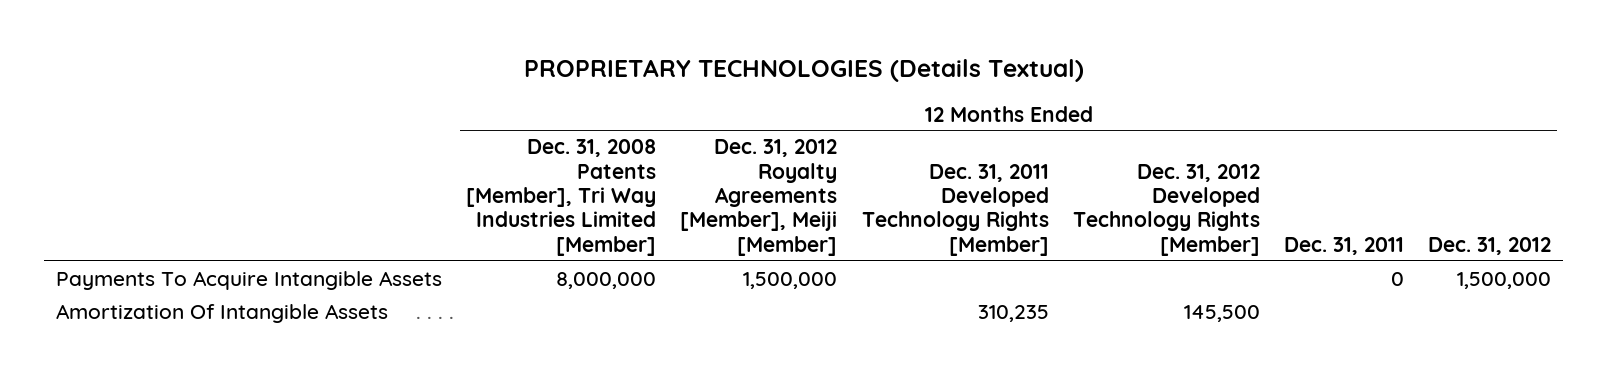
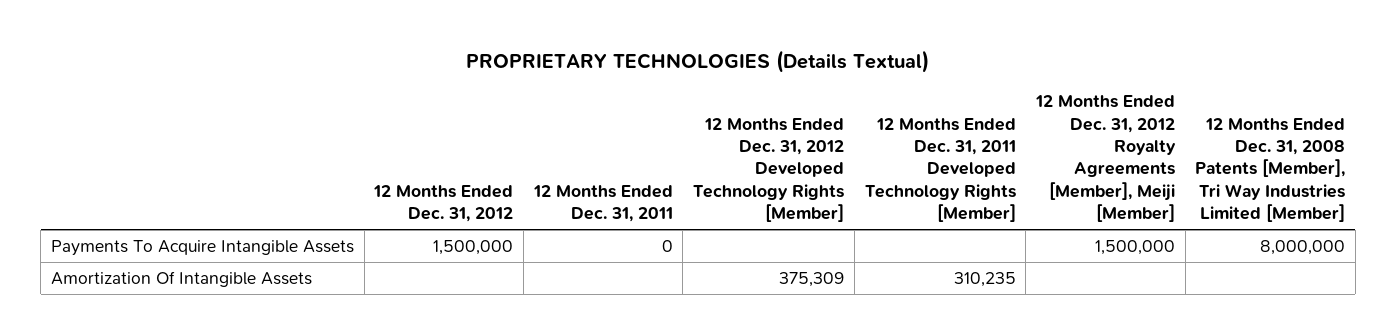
[1183,304,1260,322] 145,500 -> [779,271,845,287] 375,309

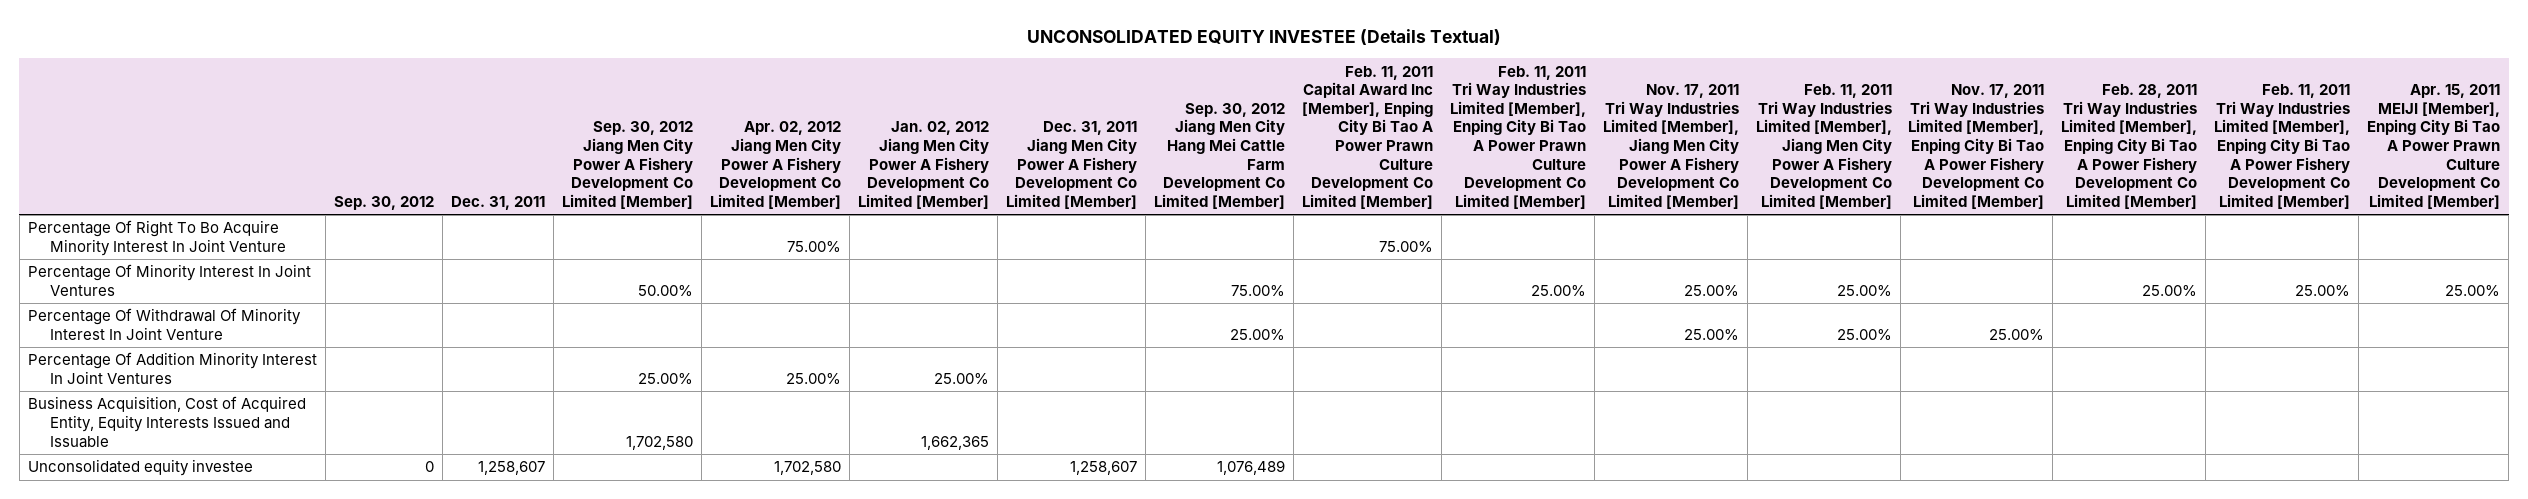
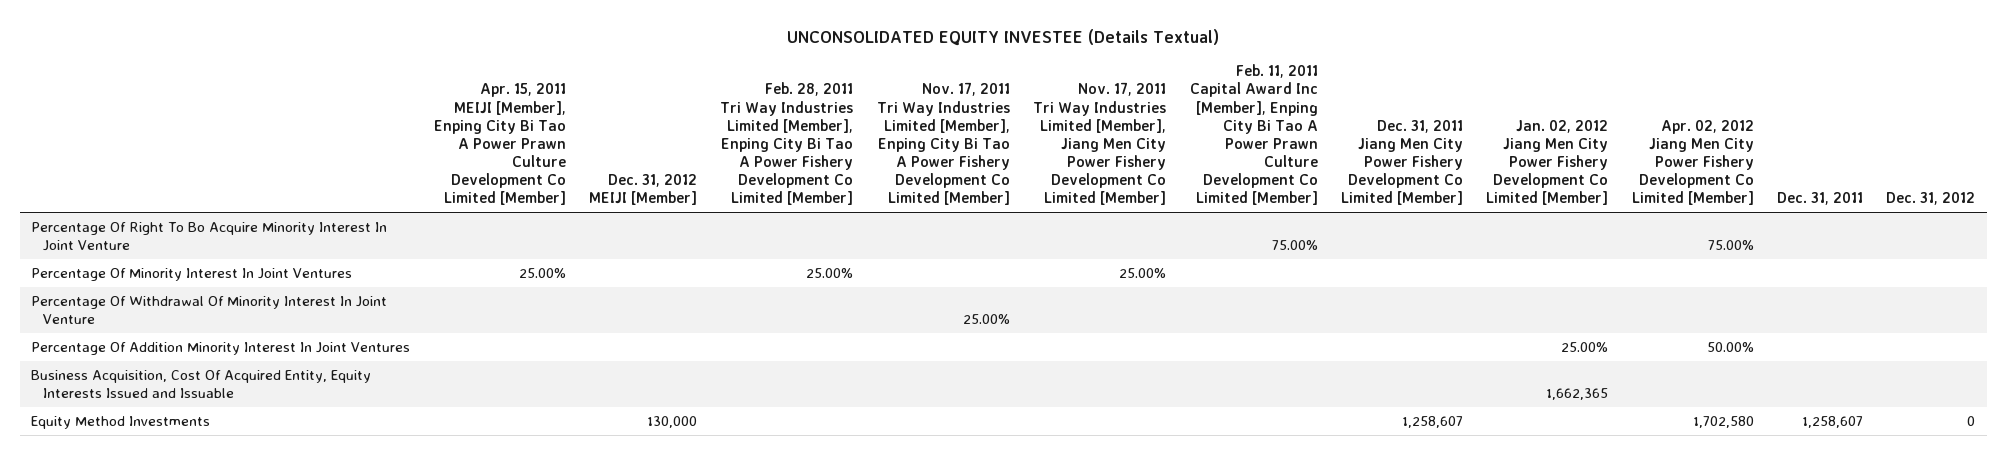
[333,195,434,210] Sep. 30, 2012 -> none
[561,121,693,209] Sep. 30, 2012 Jiang Men City Power A Fishery Development Co Limited [Member] -> none
[709,121,841,209] Apr. 02, 2012 Jiang Men City Power A Fishery Development Co Limited [Member] -> none
[857,121,989,209] Jan. 02, 2012 Jiang Men City Power A Fishery Development Co Limited [Member] -> none
[1005,121,1137,209] Dec. 31, 2011 Jiang Men City Power A Fishery Development Co Limited [Member] -> none
[1153,102,1285,209] Sep. 30, 2012 Jiang Men City Hang Mei Cattle Farm Development Co Limited [Member] -> none
[1449,65,1586,209] Feb. 11, 2011 Tri Way Industries Limited [Member], Enping City Bi Tao A Power Prawn Culture Development Co Limited [Member] -> none
[1602,84,1739,209] Nov. 17, 2011 Tri Way Industries Limited [Member], Jiang Men City Power A Fishery Development Co Limited [Member] -> none
[1755,84,1892,209] Feb. 11, 2011 Tri Way Industries Limited [Member], Jiang Men City Power A Fishery Development Co Limited [Member] -> none
[2214,84,2351,209] Feb. 11, 2011 Tri Way Industries Limited [Member], Enping City Bi Tao A Power Fishery Development Co Limited [Member] -> none
none -> [588,174,697,206] Dec. 31, 2012 MEIJI [Member]
none -> [1033,82,1167,206] Nov. 17, 2011 Tri Way Industries Limited [Member], Jiang Men City Power Fishery Development Co Limited [Member]
none -> [1340,119,1463,206] Dec. 31, 2011 Jiang Men City Power Fishery Development Co Limited [Member]
none -> [1486,119,1609,206] Jan. 02, 2012 Jiang Men City Power Fishery Development Co Limited [Member]
none -> [1631,119,1754,206] Apr. 02, 2012 Jiang Men City Power Fishery Development Co Limited [Member]
none -> [1886,192,1976,206] Dec. 31, 2012
[27,396,306,448] Business Acquisition, Cost of Acquired Entity, Equity Interests Issued and Issuable -> [31,369,372,399] Business Acquisition, Cost Of Acquired Entity, Equity Interests Issued and Issuable
[27,459,253,477] Unconsolidated equity investee -> [31,415,211,429] Equity Method Investments

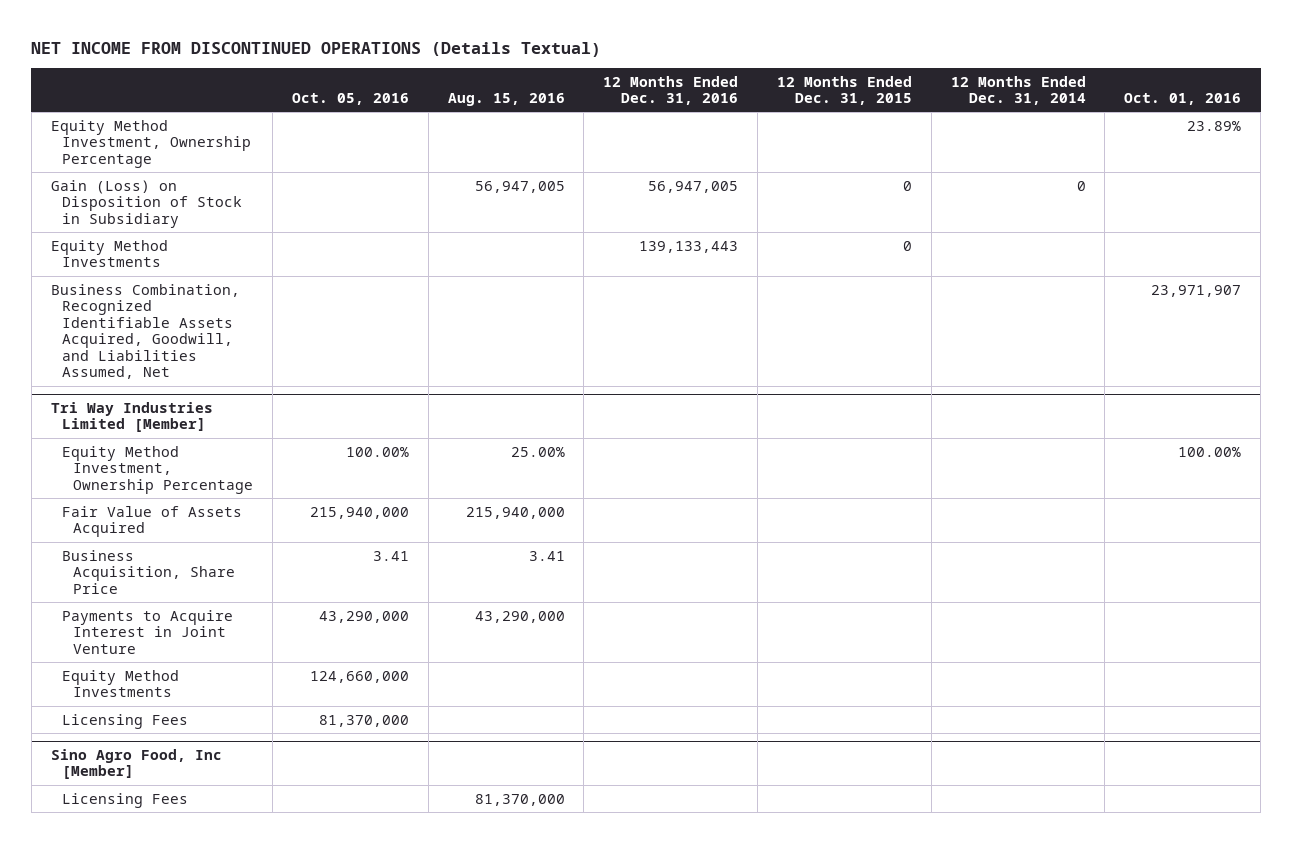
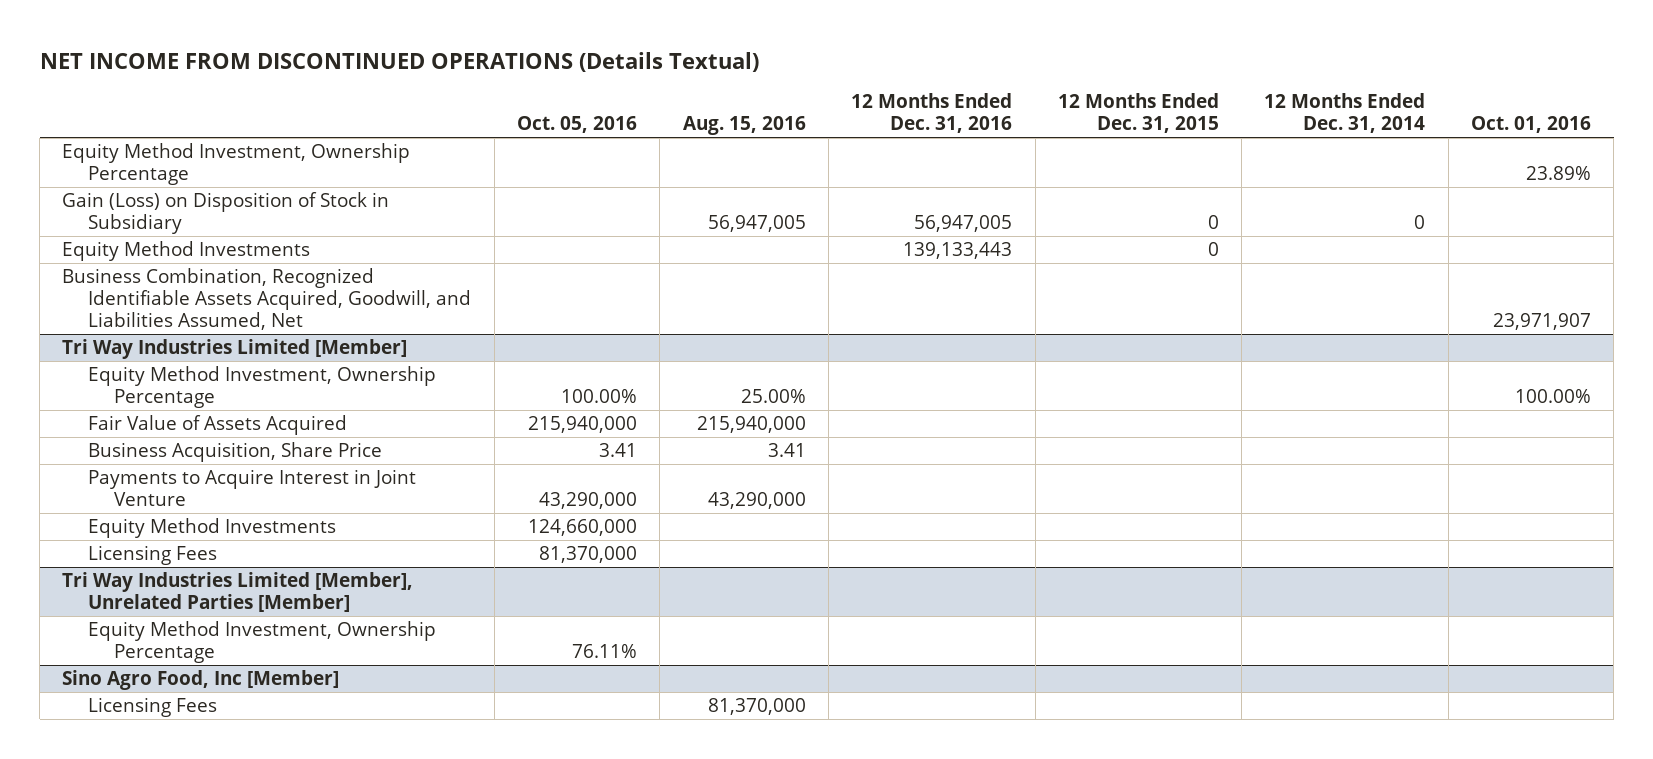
none -> [62,572,414,613] Tri Way Industries Limited [Member], Unrelated Parties [Member]
none -> [88,621,437,664] Equity Method Investment, Ownership Percentage

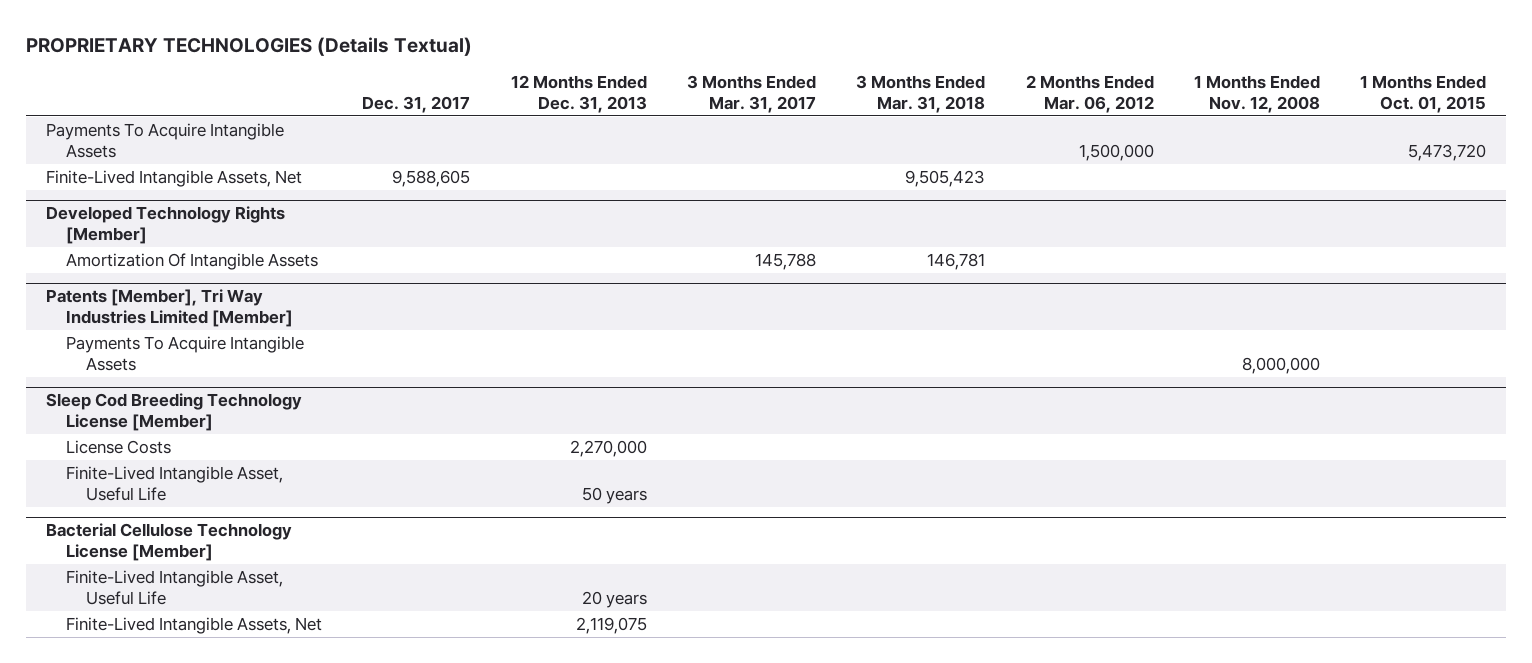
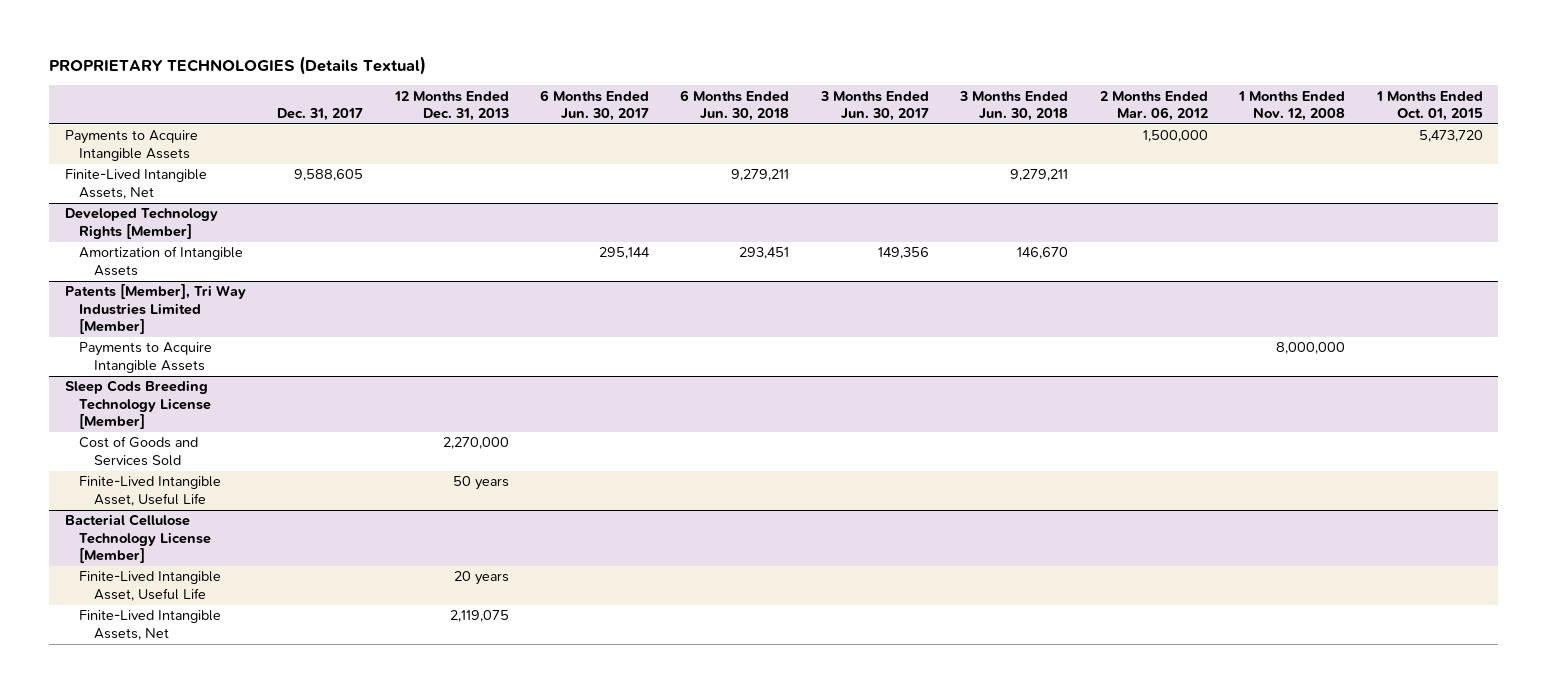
[687,75,817,113] 3 Months Ended Mar. 31, 2017 -> none
[856,75,986,113] 3 Months Ended Mar. 31, 2018 -> none
none -> [540,89,650,122] 6 Months Ended Jun. 30, 2017
none -> [680,89,790,122] 6 Months Ended Jun. 30, 2018
none -> [819,90,929,122] 3 Months Ended Jun. 30, 2017
none -> [959,90,1069,122] 3 Months Ended Jun. 30, 2018
[46,122,285,158] Payments To Acquire Intangible Assets -> [64,130,198,161] Payments to Acquire Intangible Assets
[66,252,319,270] Amortization Of Intangible Assets -> [79,246,244,276] Amortization of Intangible Assets
[66,335,305,371] Payments To Acquire Intangible Assets -> [79,342,213,373] Payments to Acquire Intangible Assets
[46,393,303,432] Sleep Cod Breeding Technology License [Member] -> [64,380,212,430] Sleep Cods Breeding Technology License [Member]
[66,439,172,454] License Costs -> [79,436,199,466] Cost of Goods and Services Sold

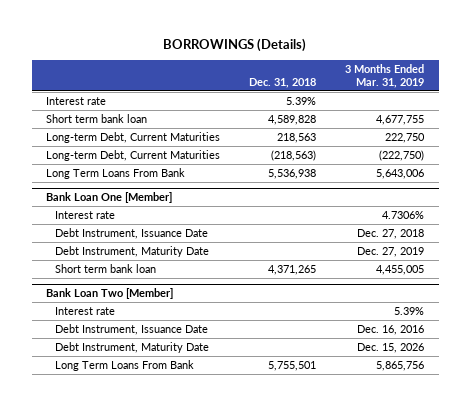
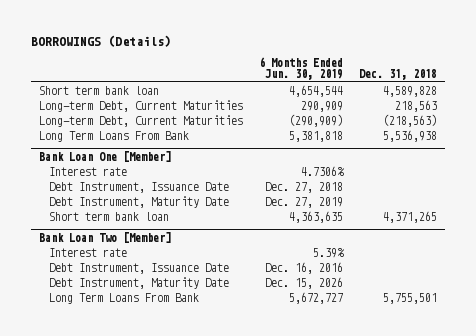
[345,64,425,89] 3 Months Ended Mar. 31, 2019 -> none
none -> [259,56,344,81] 6 Months Ended Jun. 30, 2019
[46,96,107,105] Interest rate -> none

